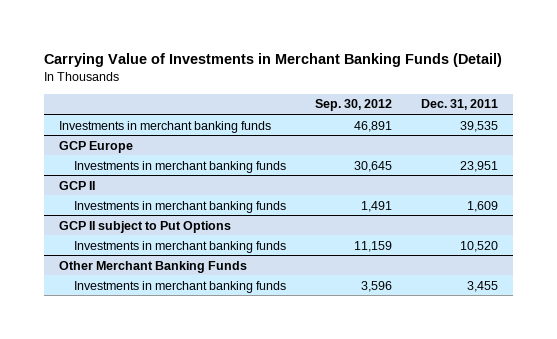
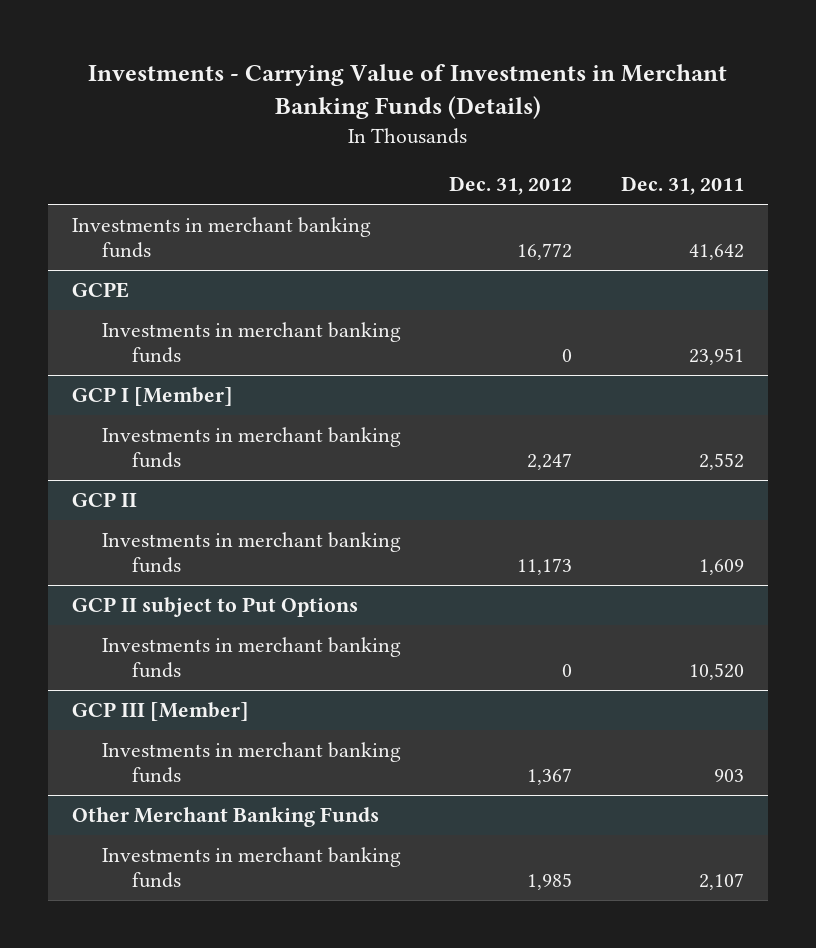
[44,52,503,67] Carrying Value of Investments in Merchant Banking Funds (Detail) -> [88,64,728,120] Investments - Carrying Value of Investments in Merchant Banking Funds (Details)
[315,99,393,112] Sep. 30, 2012 -> none
none -> [449,176,573,196] Dec. 31, 2012
[58,140,133,153] GCP Europe -> none
[460,120,499,132] 39,535 -> [688,244,744,261] 41,642
none -> [72,281,130,298] GCPE
none -> [72,386,234,406] GCP I [Member]
none -> [102,426,402,469] Investments in merchant banking funds
none -> [72,701,250,721] GCP III [Member]
none -> [102,741,402,784] Investments in merchant banking funds
[467,280,499,292] 3,455 -> [698,873,744,891] 2,107

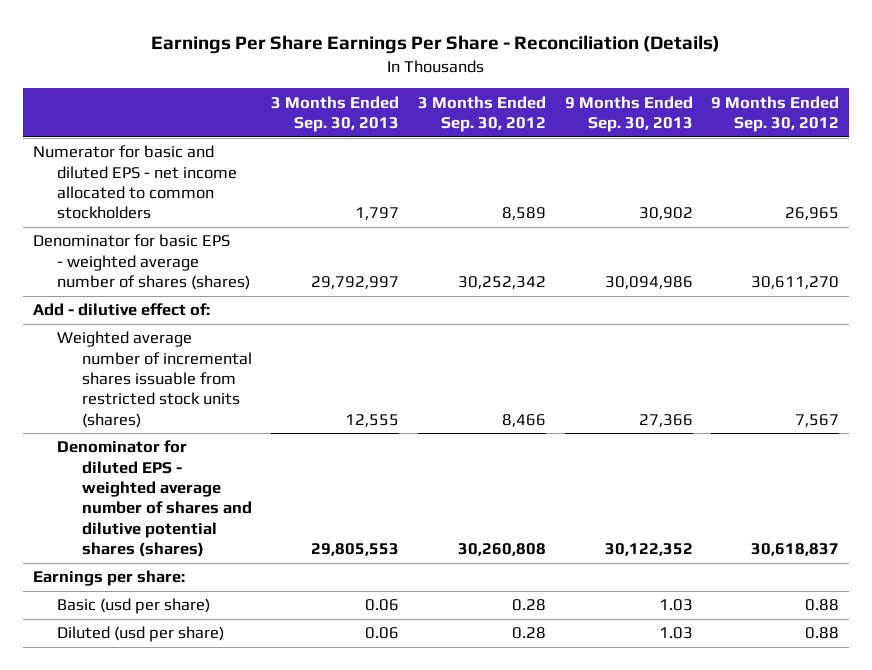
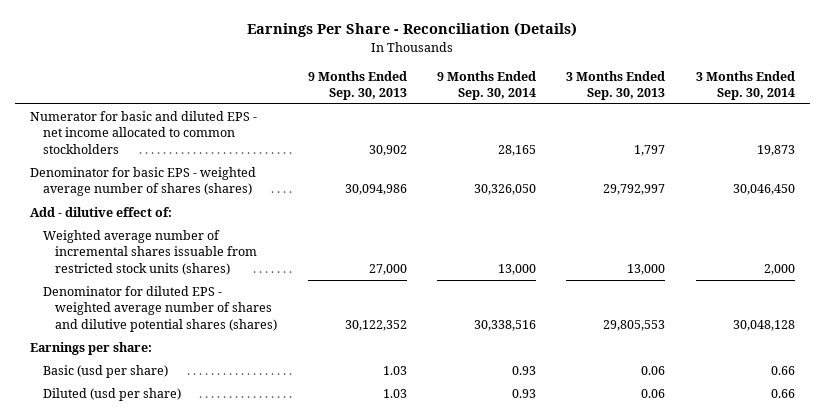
[150,35,720,55] Earnings Per Share Earnings Per Share - Reconciliation (Details) -> [247,22,578,38] Earnings Per Share - Reconciliation (Details)
[417,95,546,133] 3 Months Ended Sep. 30, 2012 -> none
[711,95,840,133] 9 Months Ended Sep. 30, 2012 -> none
none -> [436,70,536,100] 9 Months Ended Sep. 30, 2014
none -> [695,70,795,100] 3 Months Ended Sep. 30, 2014
[345,413,400,427] 12,555 -> [627,263,666,275] 13,000
[638,413,693,427] 27,366 -> [368,263,407,275] 27,000

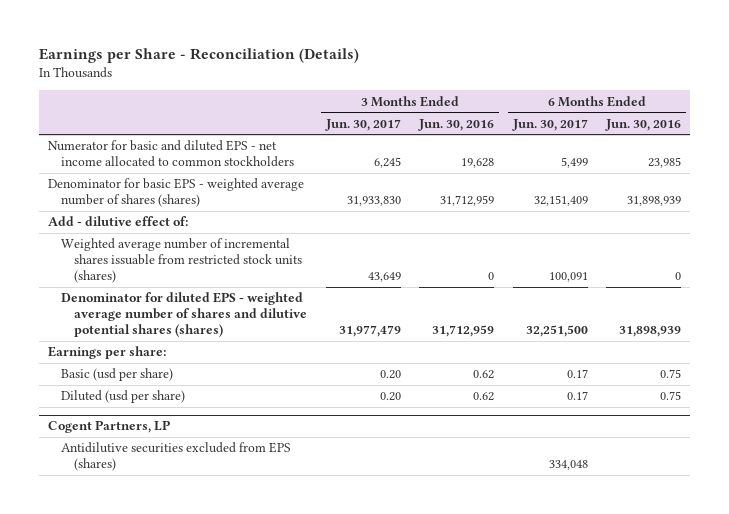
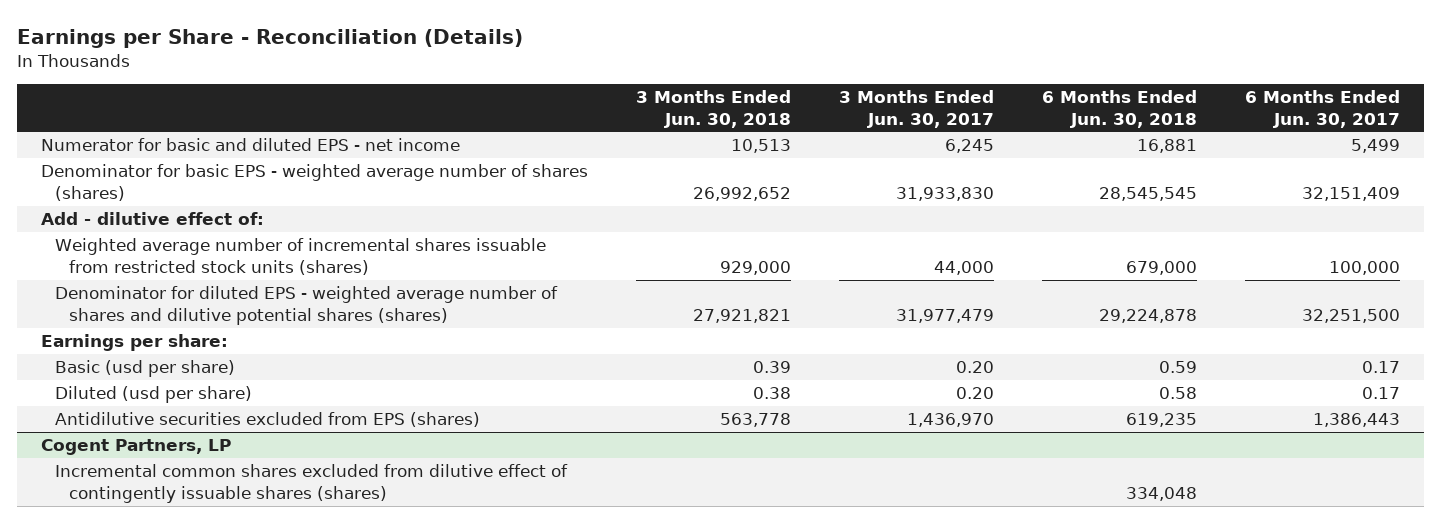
[418,118,495,131] Jun. 30, 2016 -> none
[605,118,682,131] Jun. 30, 2016 -> none
none -> [635,90,791,128] 3 Months Ended Jun. 30, 2018
none -> [1041,90,1197,128] 6 Months Ended Jun. 30, 2018
[47,140,295,168] Numerator for basic and diluted EPS - net income allocated to common stockholders -> [40,138,460,152] Numerator for basic and diluted EPS - net income
[367,272,401,283] 43,649 -> [933,260,994,275] 44,000
[548,272,588,283] 100,091 -> [1328,260,1400,275] 100,000
none -> [54,412,480,428] Antidilutive securities excluded from EPS (shares)
[61,442,292,472] Antidilutive securities excluded from EPS (shares) -> none
none -> [54,464,568,503] Incremental common shares excluded from dilutive effect of contingently issuable shares (shares)

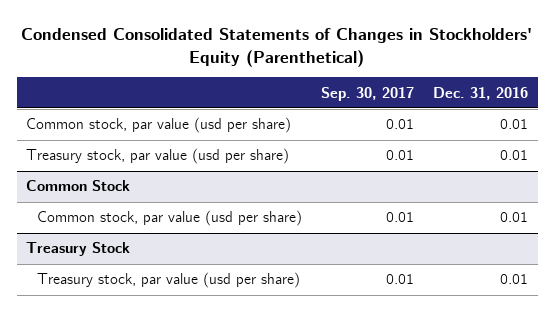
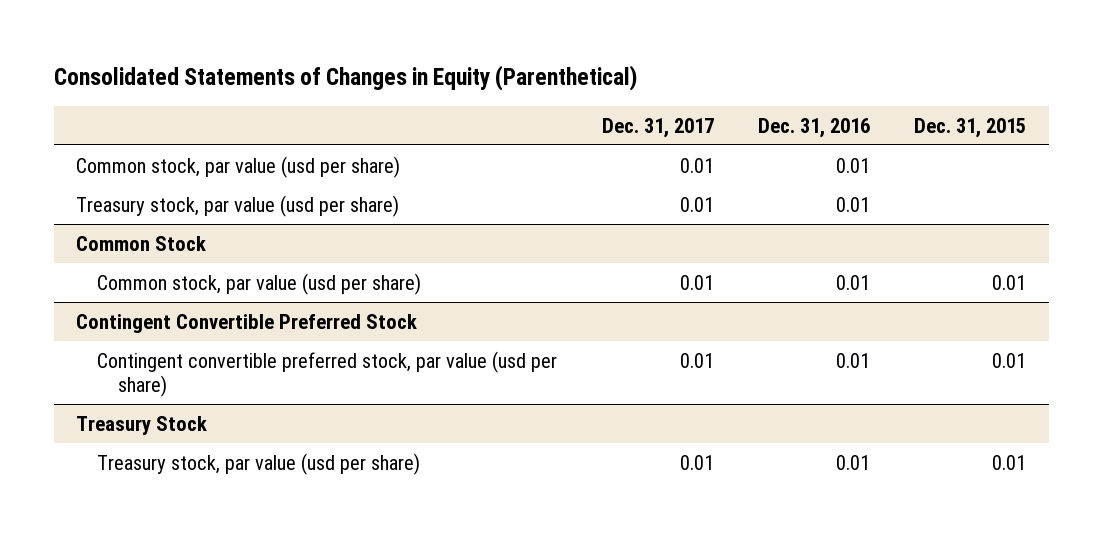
[21,27,533,67] Condensed Consolidated Statements of Changes in Stockholders' Equity (Parenthetical) -> [53,65,637,92] Consolidated Statements of Changes in Equity (Parenthetical)
[321,86,415,101] Sep. 30, 2017 -> none
none -> [601,117,714,138] Dec. 31, 2017
none -> [914,117,1027,138] Dec. 31, 2015
none -> [76,313,418,333] Contingent Convertible Preferred Stock
none -> [97,350,558,398] Contingent convertible preferred stock, par value (usd per share)

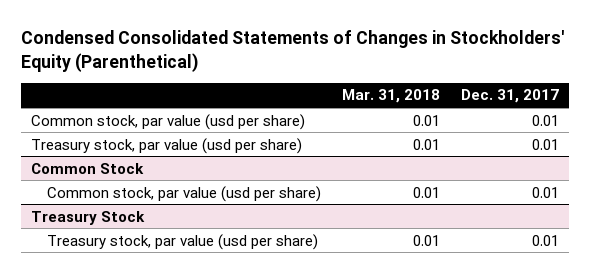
[53,65,637,92] Consolidated Statements of Changes in Equity (Parenthetical) -> [20,30,564,72] Condensed Consolidated Statements of Changes in Stockholders' Equity (Parenthetical)
[757,117,870,138] Dec. 31, 2016 -> none
[914,117,1027,138] Dec. 31, 2015 -> none
none -> [341,89,440,104] Mar. 31, 2018
[76,313,418,333] Contingent Convertible Preferred Stock -> none
[97,350,558,398] Contingent convertible preferred stock, par value (usd per share) -> none

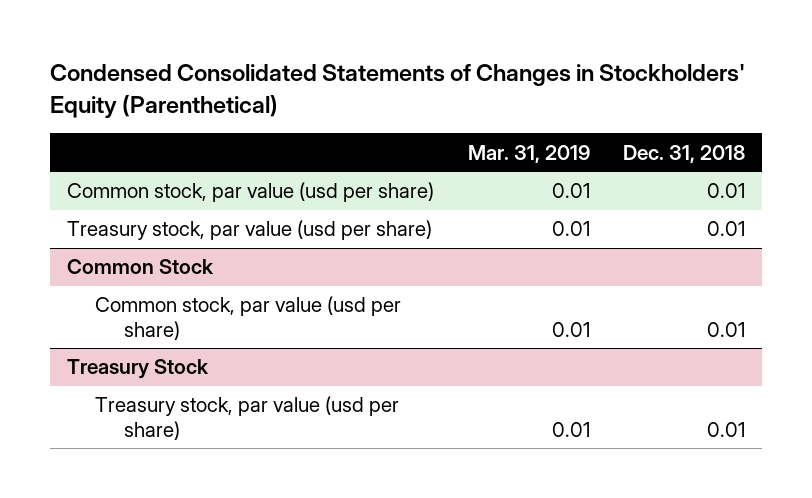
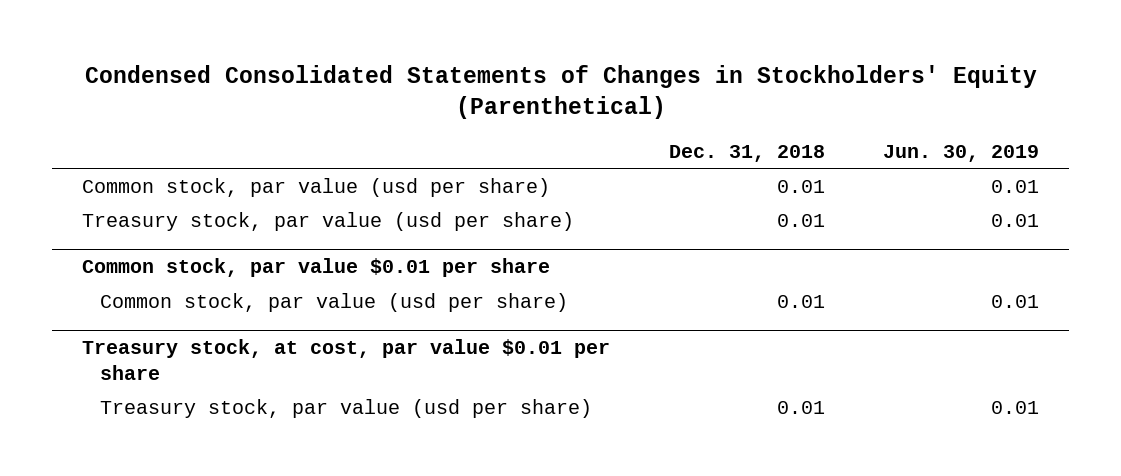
[467,144,590,163] Mar. 31, 2019 -> none
none -> [883,144,1040,162] Jun. 30, 2019
[66,259,214,275] Common Stock -> [81,258,550,278] Common stock, par value $0.01 per share
[66,359,209,380] Treasury Stock -> [81,339,610,380] Treasury stock, at cost, par value $0.01 per share

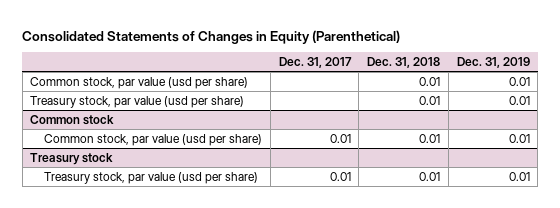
[84,65,1037,120] Condensed Consolidated Statements of Changes in Stockholders' Equity (Parenthetical) -> [22,29,401,44] Consolidated Statements of Changes in Equity (Parenthetical)
[883,144,1040,162] Jun. 30, 2019 -> none
none -> [278,57,352,69] Dec. 31, 2017
none -> [456,57,530,69] Dec. 31, 2019
[81,258,550,278] Common stock, par value $0.01 per share -> [30,114,115,125] Common stock
[81,339,610,380] Treasury stock, at cost, par value $0.01 per share -> [30,152,114,165] Treasury stock

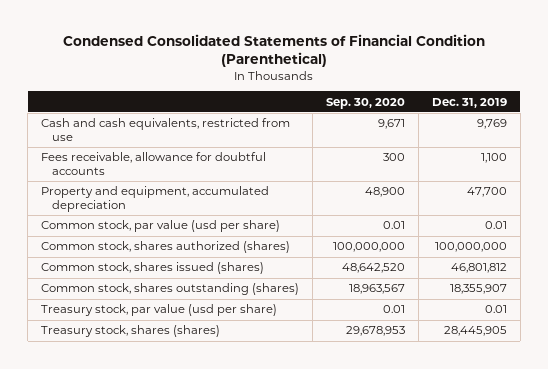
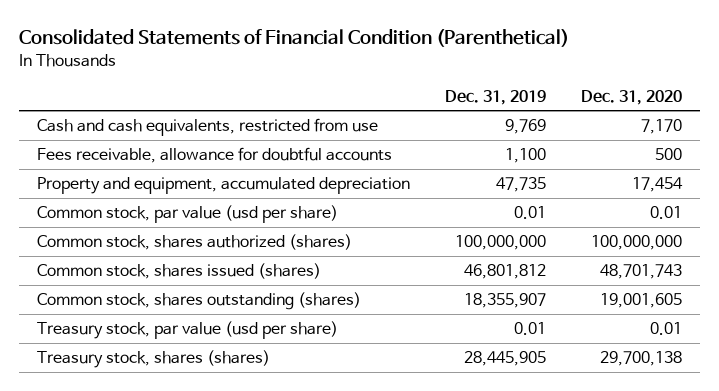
[63,33,486,68] Condensed Consolidated Statements of Financial Condition (Parenthetical) -> [18,28,569,47] Consolidated Statements of Financial Condition (Parenthetical)
[326,97,406,109] Sep. 30, 2020 -> none
none -> [581,89,683,105] Dec. 31, 2020
[466,187,507,198] 47,700 -> [495,177,546,193] 47,735

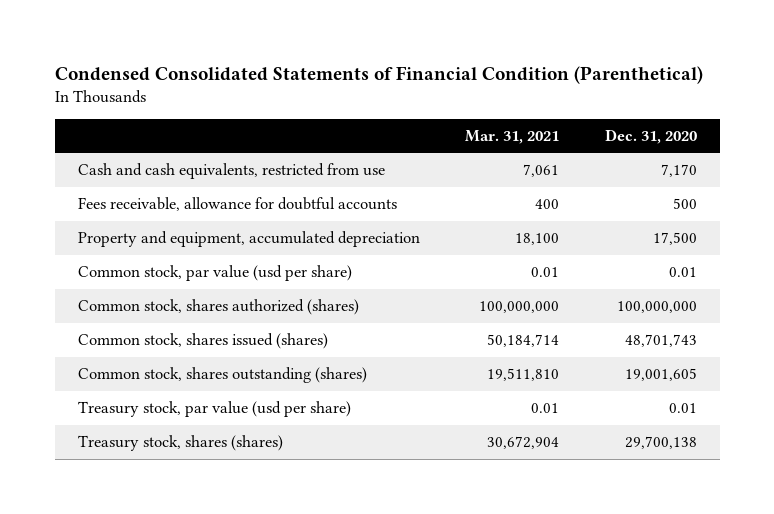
[18,28,569,47] Consolidated Statements of Financial Condition (Parenthetical) -> [54,66,703,85] Condensed Consolidated Statements of Financial Condition (Parenthetical)
[444,89,546,105] Dec. 31, 2019 -> none
none -> [465,129,560,144] Mar. 31, 2021
[632,177,684,193] 17,454 -> [652,232,697,246] 17,500

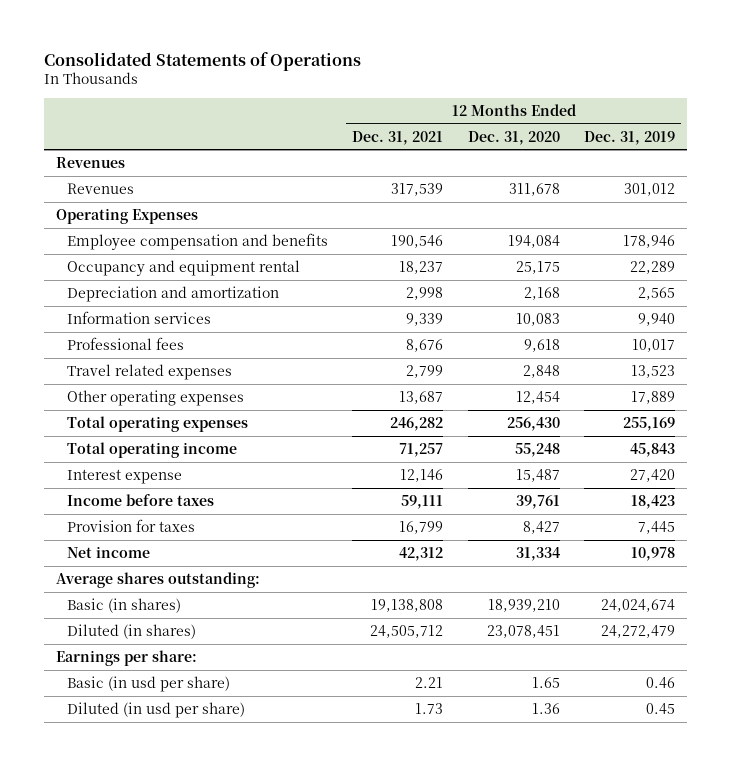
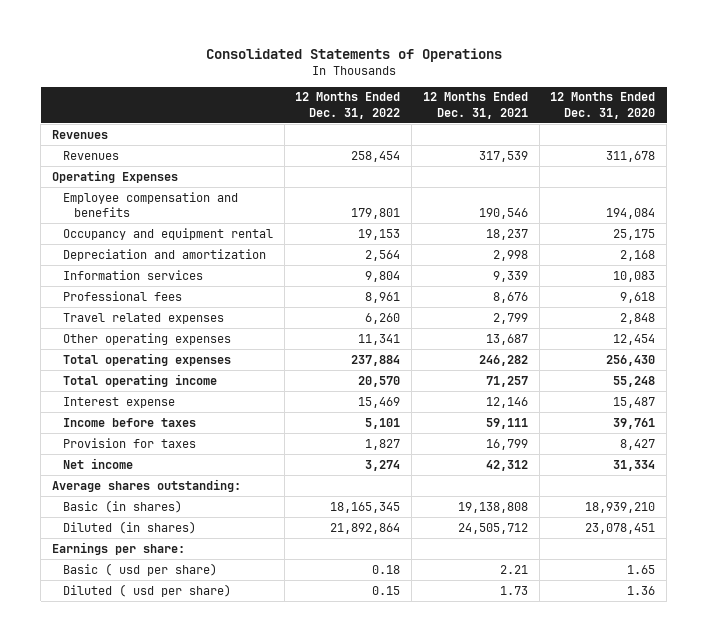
[584,130,676,145] Dec. 31, 2019 -> none
none -> [295,92,401,119] 12 Months Ended Dec. 31, 2022
[66,675,230,692] Basic (in usd per share) -> [62,562,217,576] Basic ( usd per share)
[66,701,245,718] Diluted (in usd per share) -> [62,583,231,597] Diluted ( usd per share)

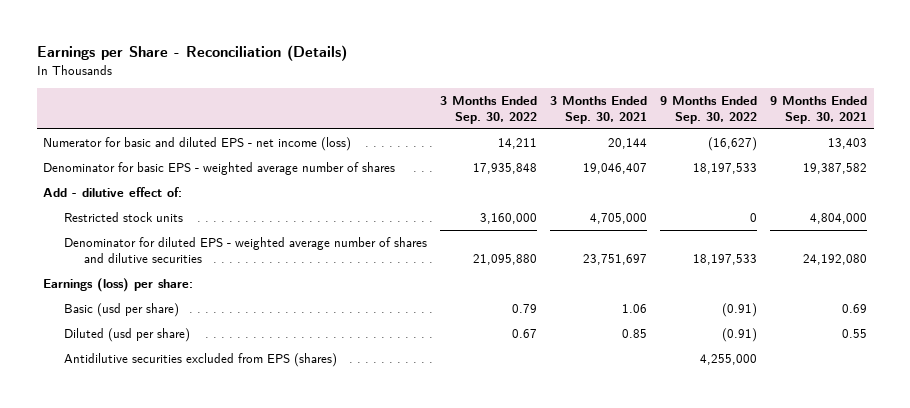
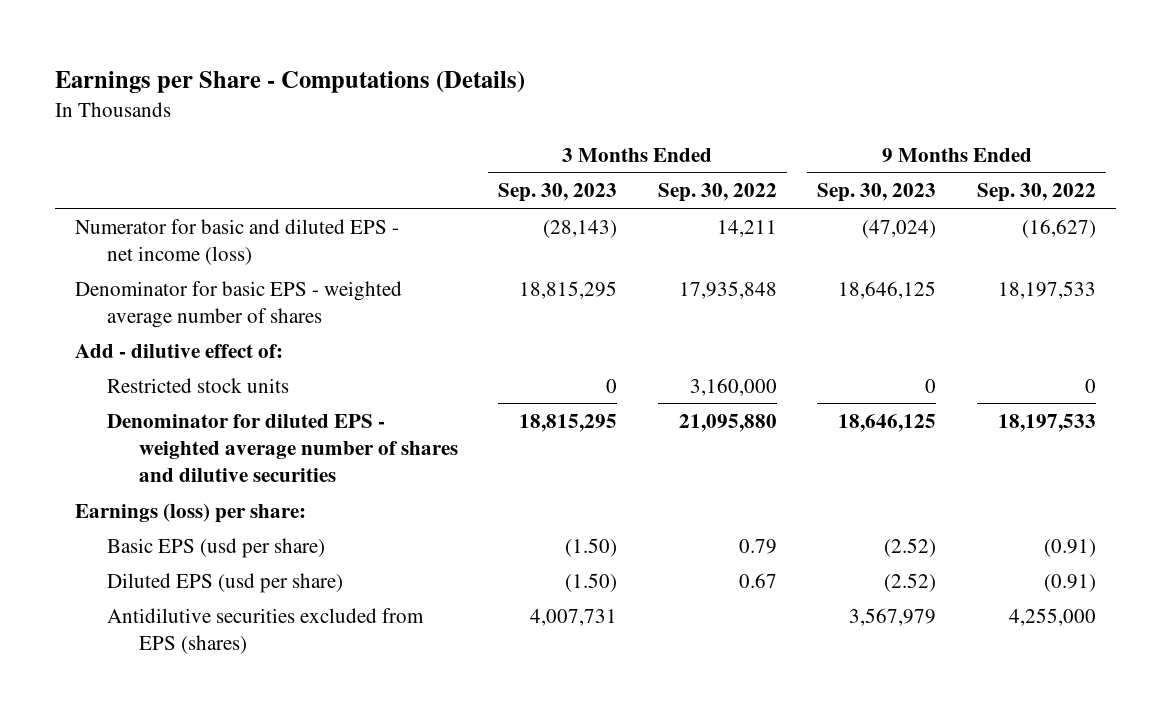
[36,44,347,61] Earnings per Share - Reconciliation (Details) -> [54,70,525,93] Earnings per Share - Computations (Details)
[549,95,647,124] 3 Months Ended Sep. 30, 2021 -> none
[769,95,867,124] 9 Months Ended Sep. 30, 2021 -> none
none -> [498,183,618,203] Sep. 30, 2023
none -> [817,183,937,203] Sep. 30, 2023
[63,303,179,318] Basic (usd per share) -> [106,537,325,558] Basic EPS (usd per share)
[63,328,190,343] Diluted (usd per share) -> [106,572,343,593] Diluted EPS (usd per share)

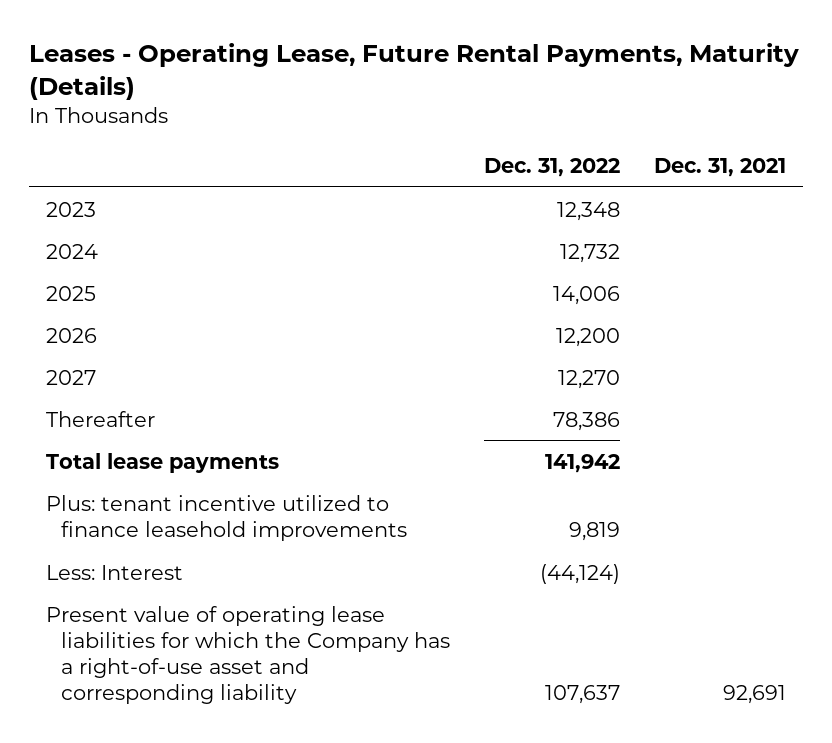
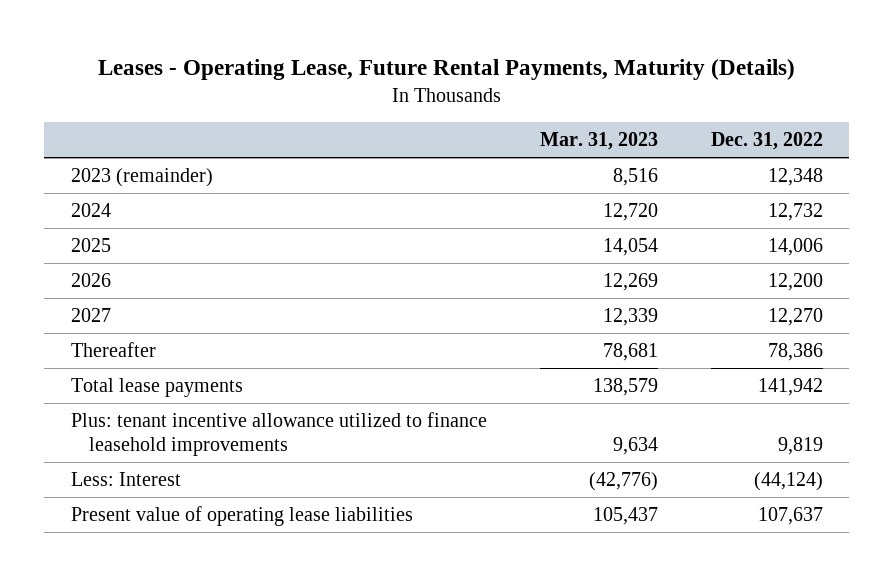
[654,157,787,177] Dec. 31, 2021 -> none
none -> [539,131,658,150] Mar. 31, 2023
[45,201,96,217] 2023 -> [70,168,213,188] 2023 (remainder)
[45,494,408,541] Plus: tenant incentive utilized to finance leasehold improvements -> [70,412,487,456] Plus: tenant incentive allowance utilized to finance leasehold improvements
[45,605,451,705] Present value of operating lease liabilities for which the Company has a right-of-use asset and corresponding liability -> [70,506,413,527] Present value of operating lease liabilities

